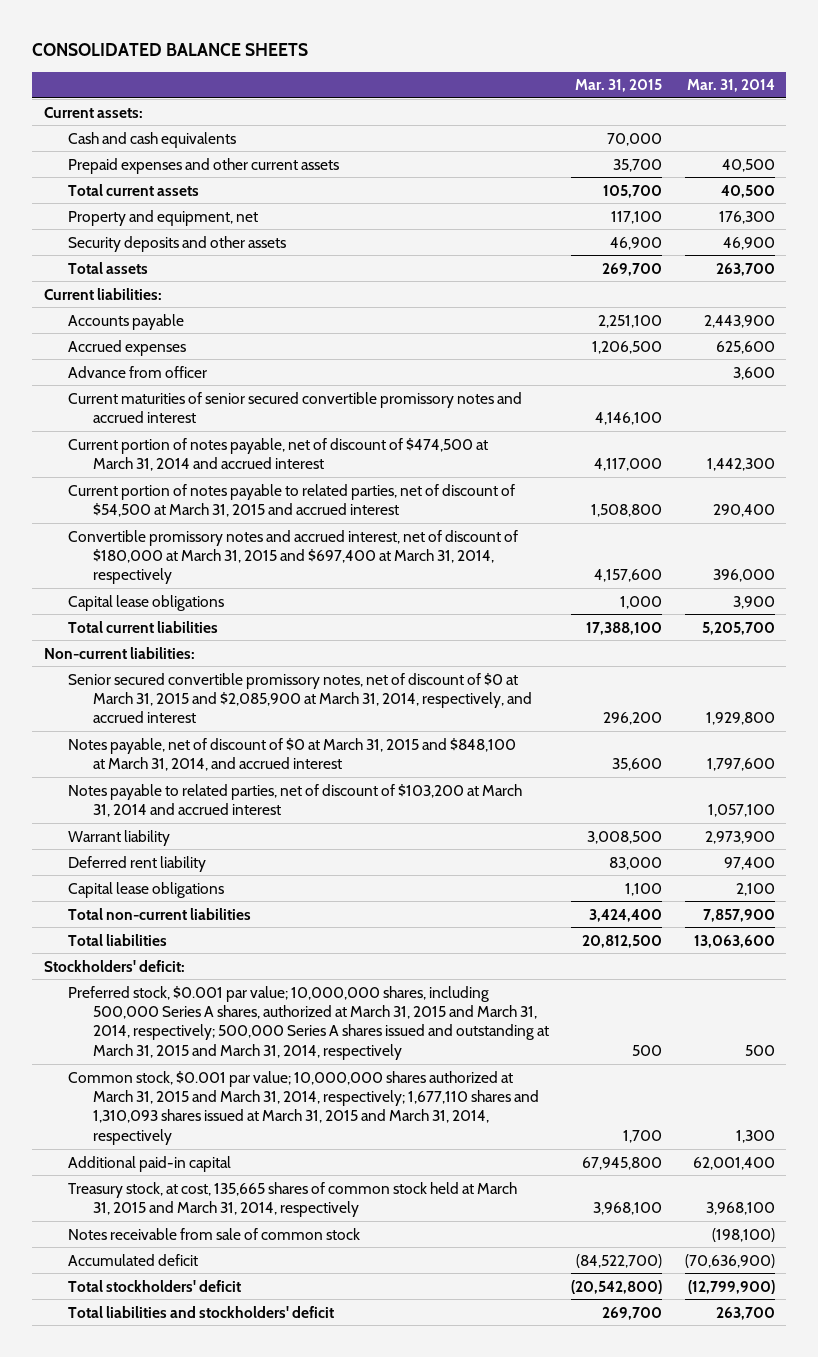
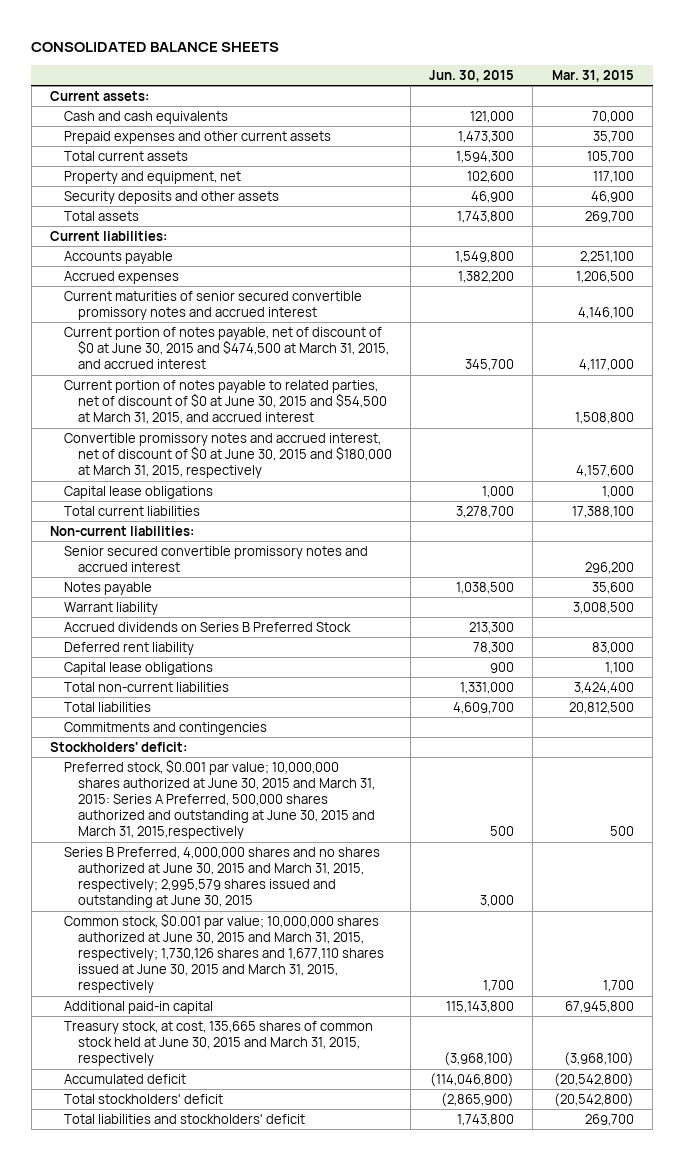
[686,79,775,93] Mar. 31, 2014 -> none
none -> [429,69,515,82] Jun. 30, 2015
[68,365,208,378] Advance from officer -> none
[68,437,489,471] Current portion of notes payable, net of discount of $474,500 at March 31, 2014 and accrued interest -> [63,326,389,370] Current portion of notes payable, net of discount of $0 at June 30, 2015 and $474,500 at March 31, 2015, and accrued interest
[68,483,516,517] Current portion of notes payable to related parties, net of discount of $54,500 at March 31, 2015 and accrued interest -> [63,379,387,425] Current portion of notes payable to related parties, net of discount of $0 at June 30, 2015 and $54,500 at March 31, 2015, and accrued interest
[68,529,519,585] Convertible promissory notes and accrued interest, net of discount of $180,000 at March 31, 2015 and $697,400 at March 31, 2014, respectively -> [63,432,392,479] Convertible promissory notes and accrued interest, net of discount of $0 at June 30, 2015 and $180,000 at March 31, 2015, respectively
[68,783,523,817] Notes payable to related parties, net of discount of $103,200 at March 31, 2014 and accrued interest -> none
[68,672,532,724] Senior secured convertible promissory notes, net of discount of $0 at March 31, 2015 and $2,085,900 at March 31, 2014, respectively, and accrued interest -> [63,545,368,573] Senior secured convertible promissory notes and accrued interest
[68,737,517,771] Notes payable, net of discount of $0 at March 31, 2015 and $848,100 at March 31, 2014, and accrued interest -> [63,581,152,595] Notes payable
none -> [63,621,351,632] Accrued dividends on Series B Preferred Stock
none -> [63,721,267,735] Commitments and contingencies
[68,985,549,1060] Preferred stock, $0.001 par value; 10,000,000 shares, including 500,000 Series A shares, authorized at March 31, 2015 and March 31, 2014, respectively; 500,000 Series A shares issued and outstanding at March 31, 2015 and March 31, 2014, respectively -> [63,758,375,840] Preferred stock, $0.001 par value; 10,000,000 shares authorized at June 30, 2015 and March 31, 2015: Series A Preferred, 500,000 shares authorized and outstanding at June 30, 2015 and March 31, 2015,respectively
none -> [63,846,380,909] Series B Preferred, 4,000,000 shares and no shares authorized at June 30, 2015 and March 31, 2015, respectively; 2,995,579 shares issued and outstanding at June 30, 2015
[68,1070,539,1145] Common stock, $0.001 par value; 10,000,000 shares authorized at March 31, 2015 and March 31, 2014, respectively; 1,677,110 shares and 1,310,093 shares issued at March 31, 2015 and March 31, 2014, respectively -> [63,912,384,994] Common stock, $0.001 par value; 10,000,000 shares authorized at June 30, 2015 and March 31, 2015, respectively; 1,730,126 shares and 1,677,110 shares issued at June 30, 2015 and March 31, 2015, respectively
[68,1227,361,1240] Notes receivable from sale of common stock -> none
[68,1181,518,1217] Treasury stock, at cost, 135,665 shares of common stock held at March 31, 2015 and March 31, 2014, respectively -> [63,1020,373,1067] Treasury stock, at cost, 135,665 shares of common stock held at June 30, 2015 and March 31, 2015, respectively
[593,1201,663,1215] 3,968,100 -> [563,1052,634,1067] (3,968,100)
[576,1253,663,1268] (84,522,700) -> [553,1072,634,1087] (20,542,800)

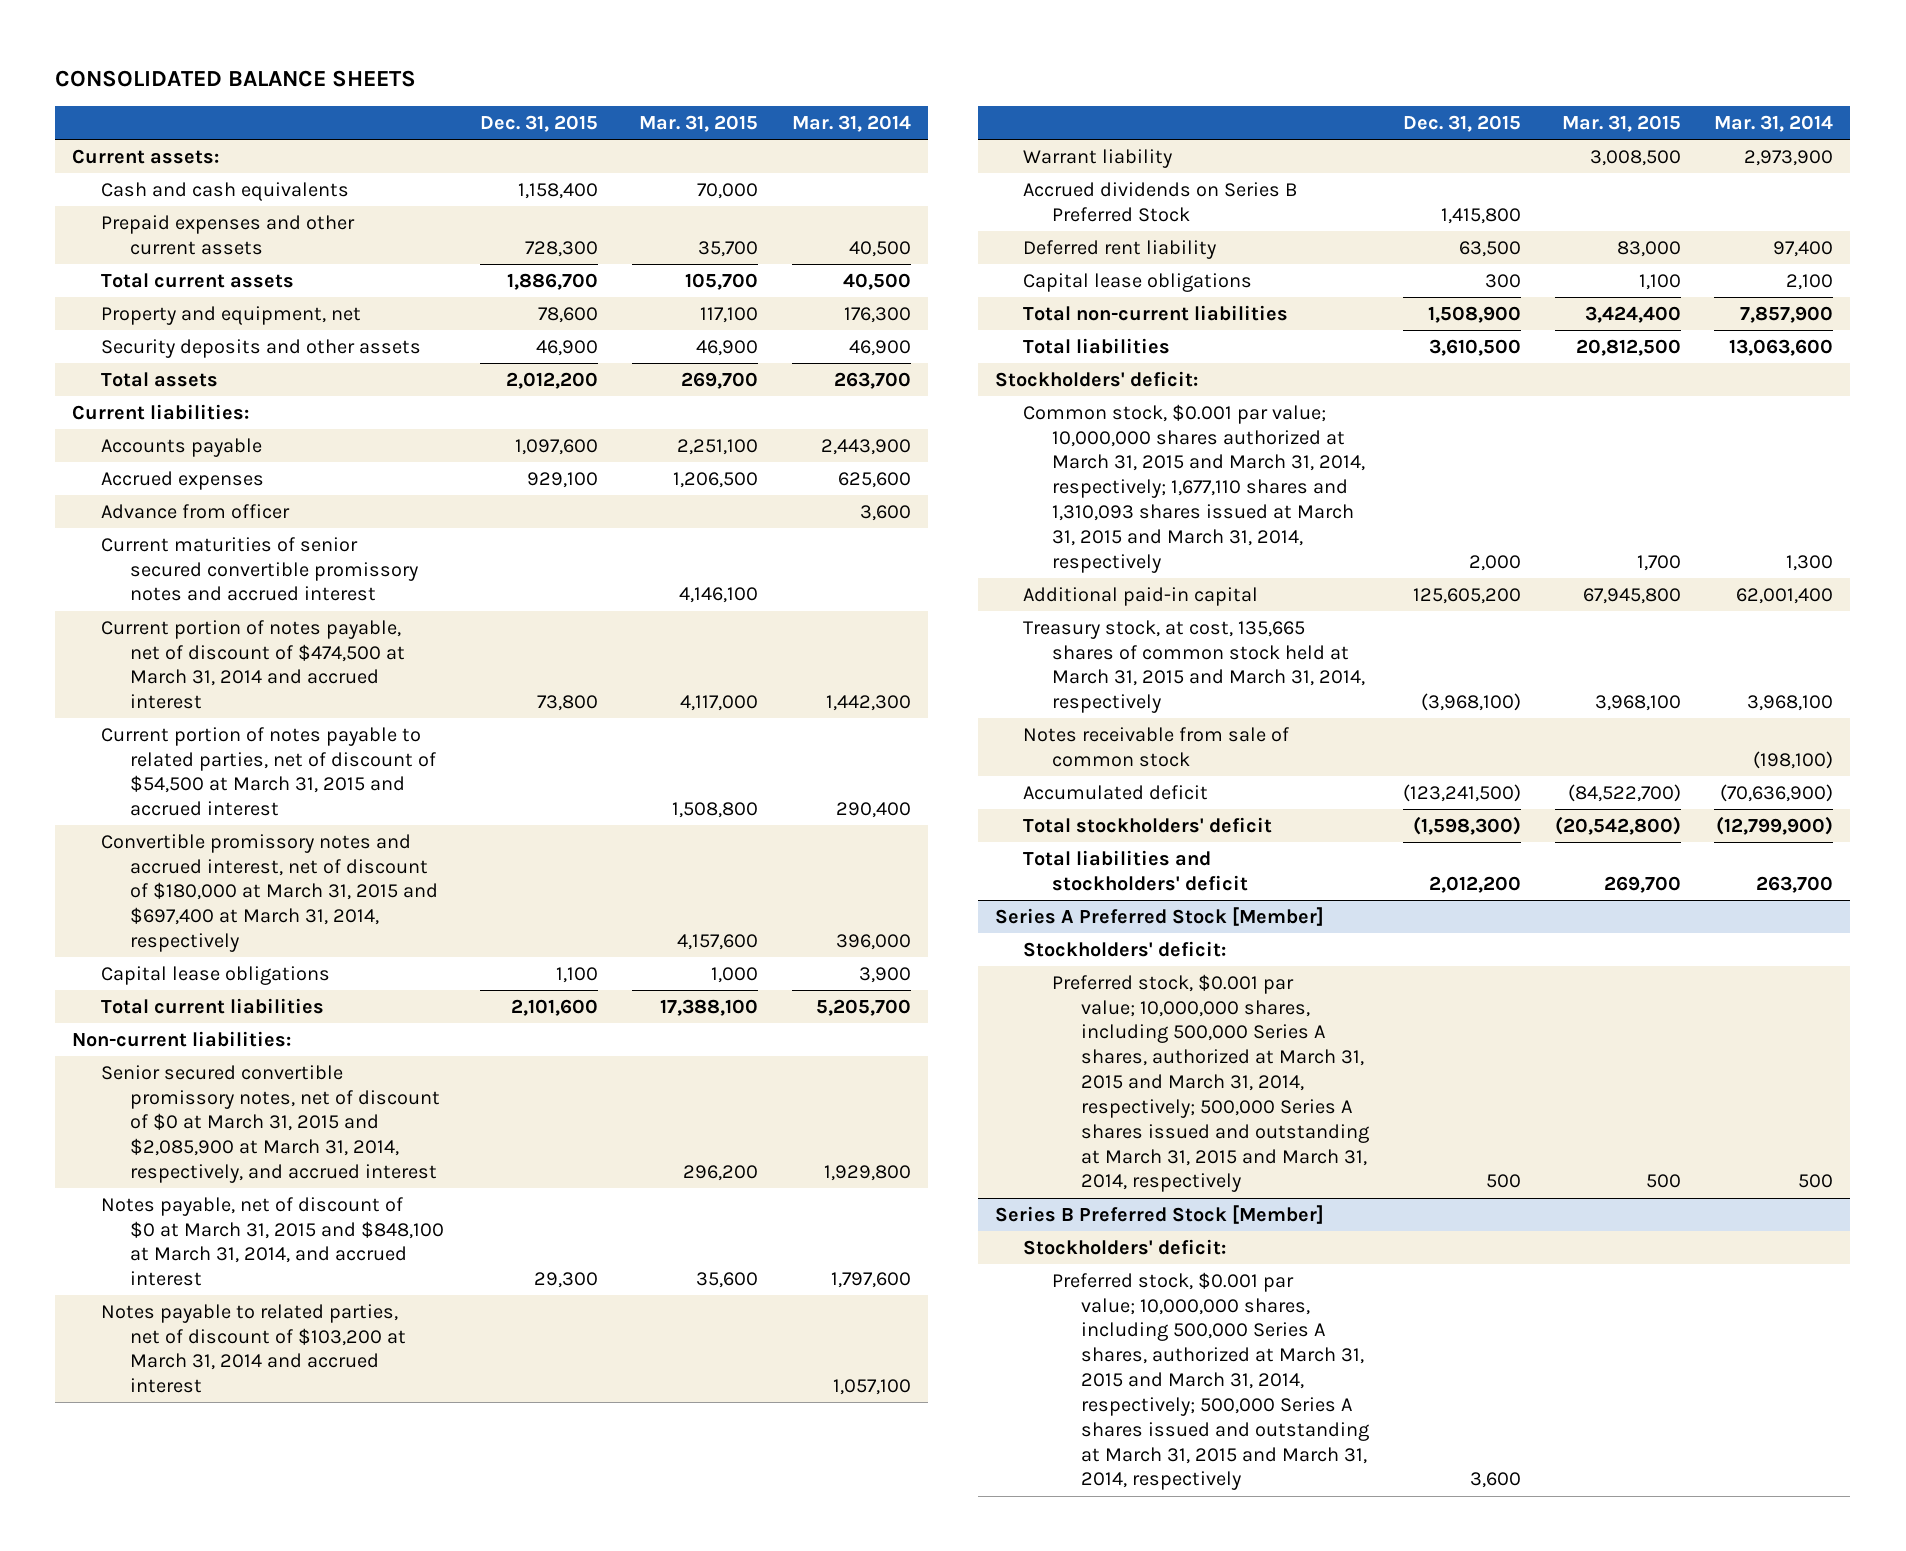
[429,69,515,82] Jun. 30, 2015 -> none
none -> [480,115,599,133] Dec. 31, 2015
none -> [791,115,911,133] Mar. 31, 2014
none -> [101,503,291,519] Advance from officer
[63,326,389,370] Current portion of notes payable, net of discount of $0 at June 30, 2015 and $474,500 at March 31, 2015, and accrued interest -> [101,619,405,710] Current portion of notes payable, net of discount of $474,500 at March 31, 2014 and accrued interest
[63,379,387,425] Current portion of notes payable to related parties, net of discount of $0 at June 30, 2015 and $54,500 at March 31, 2015, and accrued interest -> [101,726,436,817] Current portion of notes payable to related parties, net of discount of $54,500 at March 31, 2015 and accrued interest
[63,432,392,479] Convertible promissory notes and accrued interest, net of discount of $0 at June 30, 2015 and $180,000 at March 31, 2015, respectively -> [101,833,438,953] Convertible promissory notes and accrued interest, net of discount of $180,000 at March 31, 2015 and $697,400 at March 31, 2014, respectively
[63,545,368,573] Senior secured convertible promissory notes and accrued interest -> [101,1064,440,1184] Senior secured convertible promissory notes, net of discount of $0 at March 31, 2015 and $2,085,900 at March 31, 2014, respectively, and accrued interest
[63,581,152,595] Notes payable -> [101,1196,444,1287] Notes payable, net of discount of $0 at March 31, 2015 and $848,100 at March 31, 2014, and accrued interest
none -> [101,1303,406,1394] Notes payable to related parties, net of discount of $103,200 at March 31, 2014 and accrued interest
[63,721,267,735] Commitments and contingencies -> none
[63,758,375,840] Preferred stock, $0.001 par value; 10,000,000 shares authorized at June 30, 2015 and March 31, 2015: Series A Preferred, 500,000 shares authorized and outstanding at June 30, 2015 and March 31, 2015,respectively -> none
[63,846,380,909] Series B Preferred, 4,000,000 shares and no shares authorized at June 30, 2015 and March 31, 2015, respectively; 2,995,579 shares issued and outstanding at June 30, 2015 -> none
[63,912,384,994] Common stock, $0.001 par value; 10,000,000 shares authorized at June 30, 2015 and March 31, 2015, respectively; 1,730,126 shares and 1,677,110 shares issued at June 30, 2015 and March 31, 2015, respectively -> [1023,403,1366,573] Common stock, $0.001 par value; 10,000,000 shares authorized at March 31, 2015 and March 31, 2014, respectively; 1,677,110 shares and 1,310,093 shares issued at March 31, 2015 and March 31, 2014, respectively
[63,1020,373,1067] Treasury stock, at cost, 135,665 shares of common stock held at June 30, 2015 and March 31, 2015, respectively -> [1023,619,1366,714] Treasury stock, at cost, 135,665 shares of common stock held at March 31, 2015 and March 31, 2014, respectively
[563,1052,634,1067] (3,968,100) -> [1594,695,1681,712] 3,968,100
none -> [1023,726,1290,767] Notes receivable from sale of common stock
[553,1072,634,1087] (20,542,800) -> [1567,783,1681,802] (84,522,700)
none -> [994,906,1324,926] Series A Preferred Stock [Member]
none -> [1023,940,1227,957] Stockholders' deficit:
none -> [1052,973,1369,1193] Preferred stock, $0.001 par value; 10,000,000 shares, including 500,000 Series A shares, authorized at March 31, 2015 and March 31, 2014, respectively; 500,000 Series A shares issued and outstanding at March 31, 2015 and March 31, 2014, respectively
none -> [994,1204,1324,1224] Series B Preferred Stock [Member]
none -> [1023,1238,1227,1255] Stockholders' deficit:
none -> [1052,1271,1369,1491] Preferred stock, $0.001 par value; 10,000,000 shares, including 500,000 Series A shares, authorized at March 31, 2015 and March 31, 2014, respectively; 500,000 Series A shares issued and outstanding at March 31, 2015 and March 31, 2014, respectively

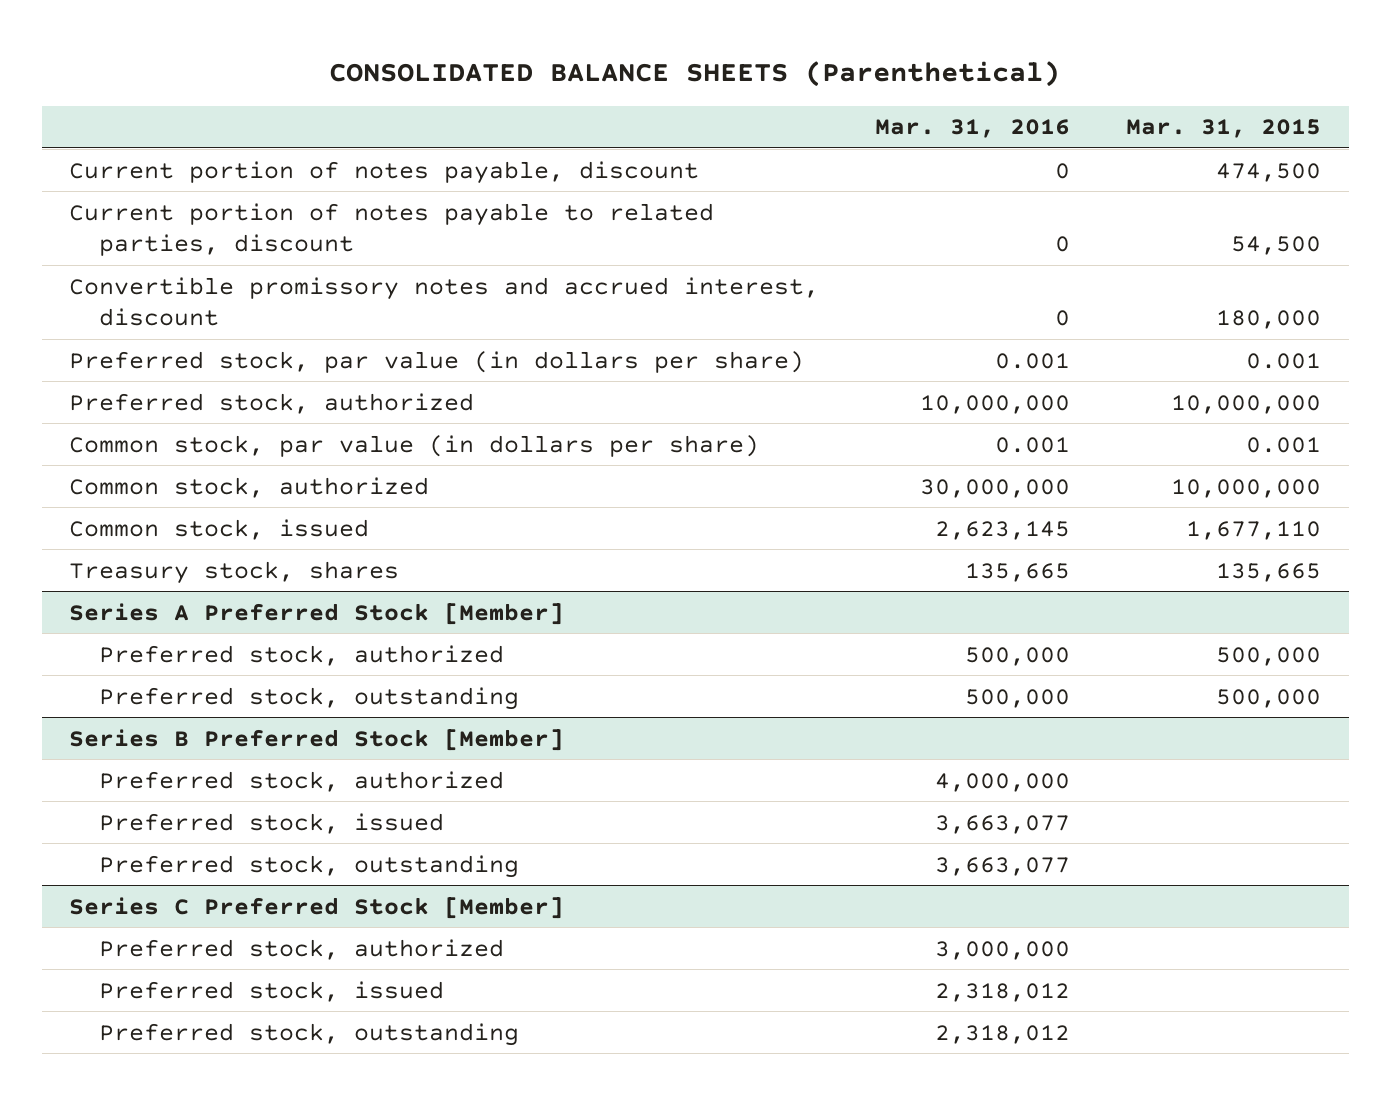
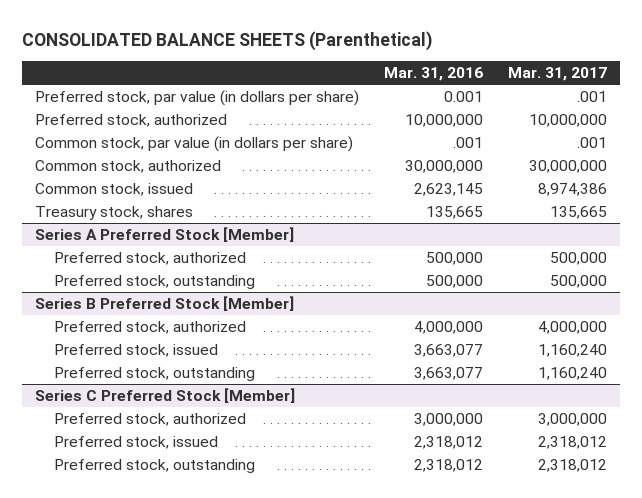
[1125,119,1321,139] Mar. 31, 2015 -> none
none -> [508,67,608,82] Mar. 31, 2017
[69,160,700,184] Current portion of notes payable, discount -> none
[69,202,715,257] Current portion of notes payable to related parties, discount -> none
[69,276,820,327] Convertible promissory notes and accrued interest, discount -> none
[995,436,1071,453] 0.001 -> [453,137,484,149] .001

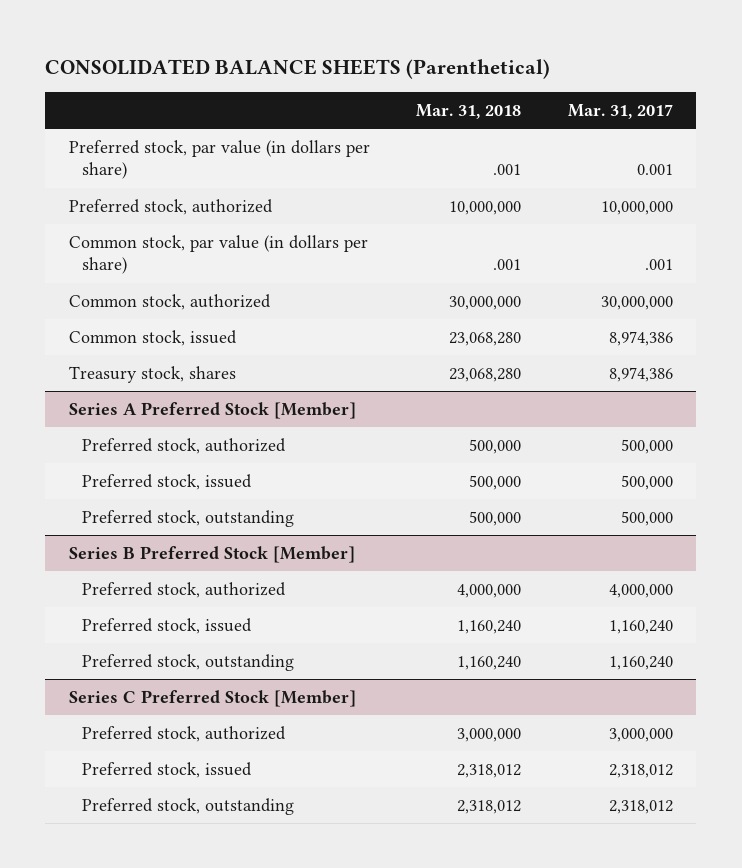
[384,67,484,82] Mar. 31, 2016 -> none
none -> [416,104,522,120] Mar. 31, 2018
[577,91,608,103] .001 -> [636,164,673,176] 0.001
[550,206,608,220] 135,665 -> [608,367,673,383] 8,974,386
none -> [82,474,253,491] Preferred stock, issued

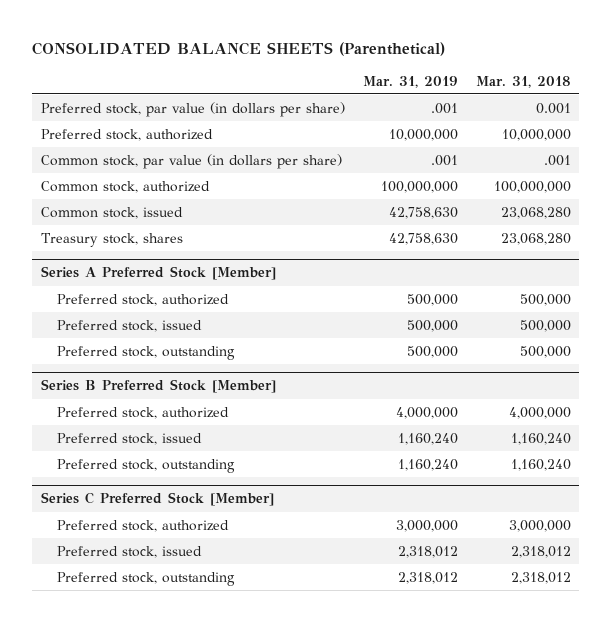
[567,104,673,120] Mar. 31, 2017 -> none
none -> [362,75,458,88] Mar. 31, 2019
[493,164,522,176] .001 -> [535,102,571,114] 0.001
[449,296,522,311] 30,000,000 -> [493,180,571,193] 100,000,000

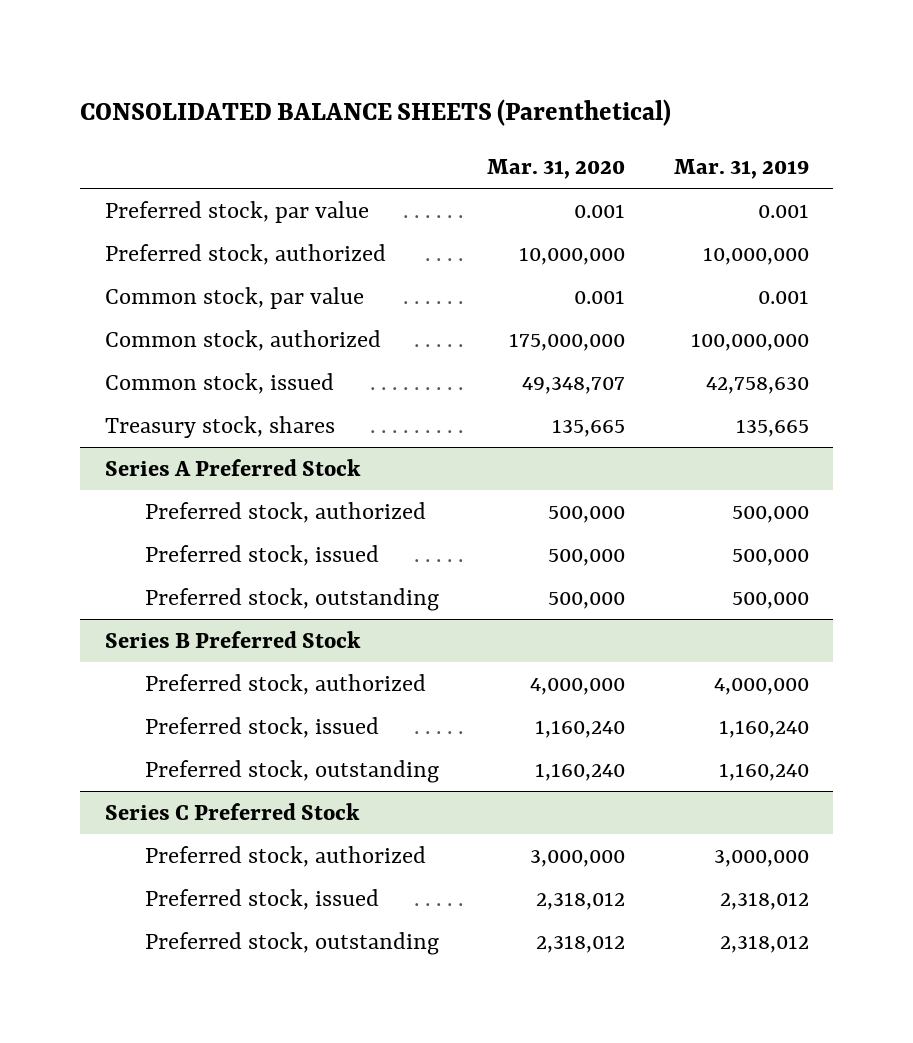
[475,75,571,88] Mar. 31, 2018 -> none
none -> [487,158,626,179] Mar. 31, 2020
[41,101,346,117] Preferred stock, par value (in dollars per share) -> [104,200,369,223] Preferred stock, par value
[430,102,458,114] .001 -> [757,203,809,218] 0.001
[41,153,343,169] Common stock, par value (in dollars per share) -> [104,286,364,309] Common stock, par value
[430,154,458,166] .001 -> [757,289,809,304] 0.001
[388,232,458,245] 42,758,630 -> [735,418,809,437] 135,665
[41,266,277,281] Series A Preferred Stock [Member] -> [104,458,361,476] Series A Preferred Stock
[41,379,277,394] Series B Preferred Stock [Member] -> [104,630,361,648] Series B Preferred Stock
[41,492,275,507] Series C Preferred Stock [Member] -> [104,802,360,820] Series C Preferred Stock

